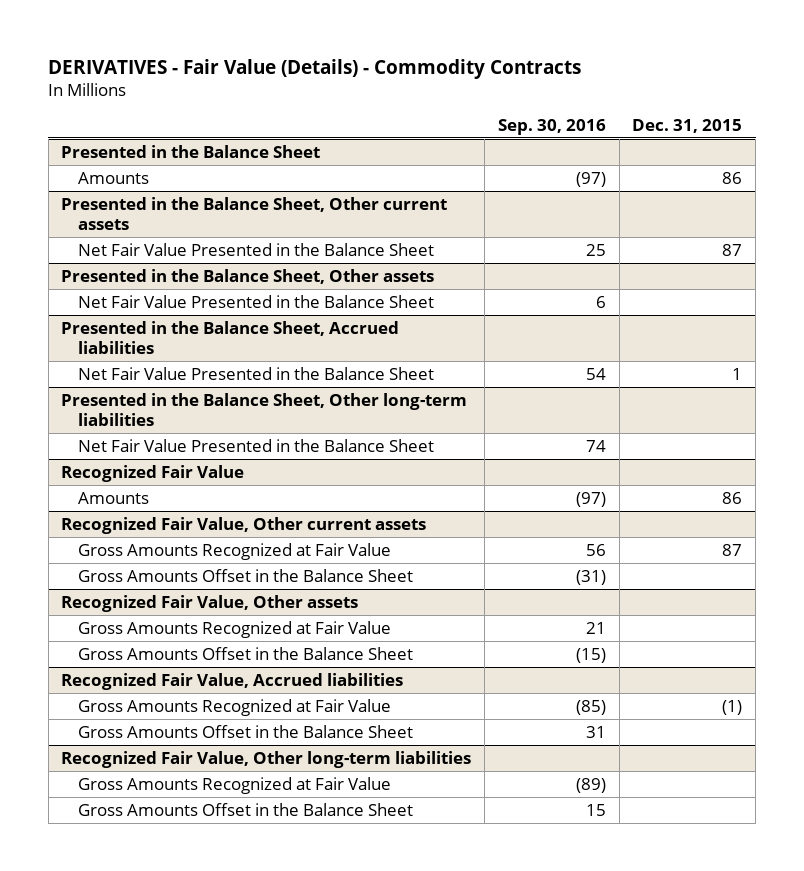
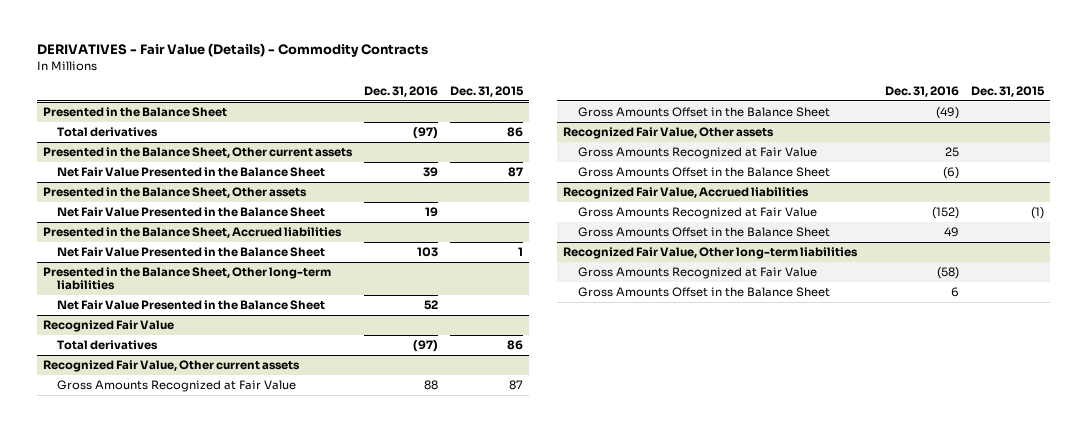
[497,118,606,135] Sep. 30, 2016 -> none
none -> [364,85,439,97] Dec. 31, 2016
[77,171,149,184] Amounts -> [57,126,159,137] Total derivatives
[77,491,149,504] Amounts -> [57,339,159,350] Total derivatives

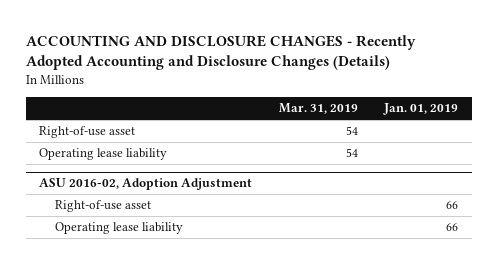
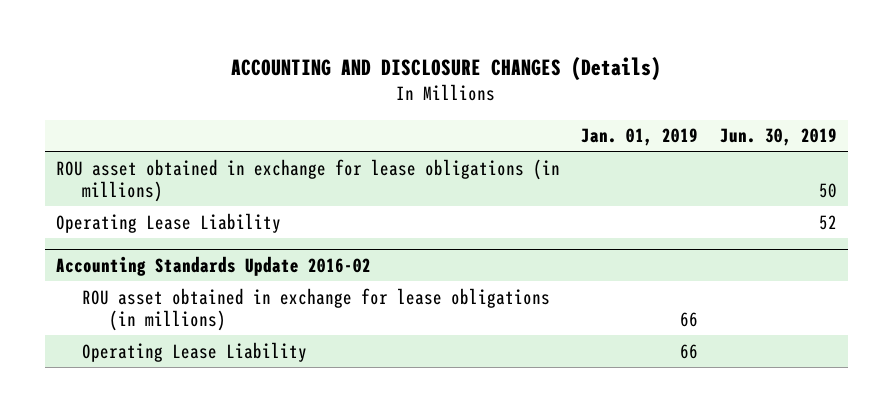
[25,35,416,71] ACCOUNTING AND DISCLOSURE CHANGES - Recently Adopted Accounting and Disclosure Changes (Details) -> [231,56,662,81] ACCOUNTING AND DISCLOSURE CHANGES (Details)
[278,103,358,115] Mar. 31, 2019 -> none
none -> [719,128,837,147] Jun. 30, 2019
[39,178,253,191] ASU 2016-02, Adoption Adjustment -> none
[54,200,151,213] Right-of-use asset -> none
[54,222,183,235] Operating lease liability -> none
[39,126,136,139] Right-of-use asset -> [55,158,560,202] ROU asset obtained in exchange for lease obligations (in millions)
[39,148,168,161] Operating lease liability -> [55,212,281,233] Operating Lease Liability
none -> [55,255,371,276] Accounting Standards Update 2016-02
none -> [82,287,551,331] ROU asset obtained in exchange for lease obligations (in millions)
none -> [82,341,308,362] Operating Lease Liability

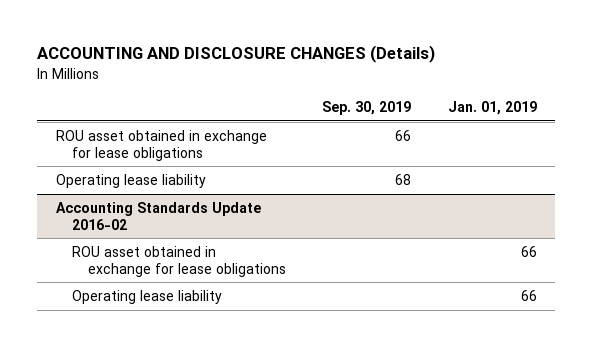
[719,128,837,147] Jun. 30, 2019 -> none
none -> [322,100,412,115] Sep. 30, 2019
[55,158,560,202] ROU asset obtained in exchange for lease obligations (in millions) -> [55,129,267,161] ROU asset obtained in exchange for lease obligations
[55,212,281,233] Operating Lease Liability -> [55,173,206,188] Operating lease liability
[82,287,551,331] ROU asset obtained in exchange for lease obligations (in millions) -> [71,245,286,277] ROU asset obtained in exchange for lease obligations
[82,341,308,362] Operating Lease Liability -> [71,289,222,304] Operating lease liability

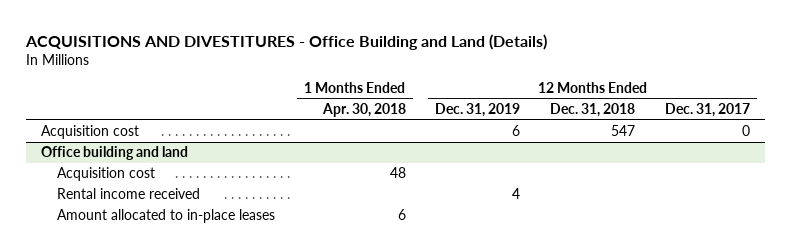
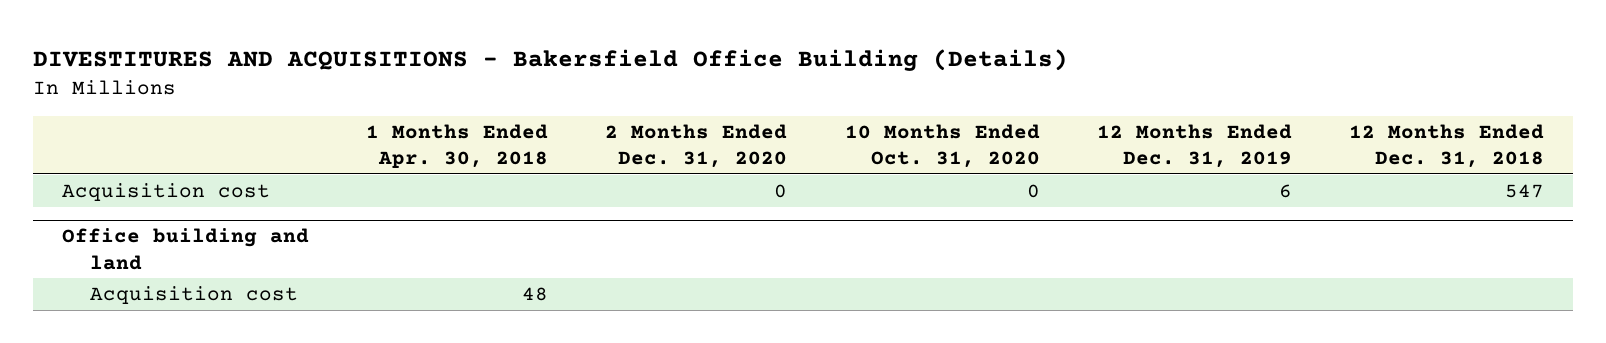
[24,33,547,50] ACQUISITIONS AND DIVESTITURES - Office Building and Land (Details) -> [32,48,1068,71] DIVESTITURES AND ACQUISITIONS - Bakersfield Office Building (Details)
[664,103,750,118] Dec. 31, 2017 -> none
none -> [605,123,788,169] 2 Months Ended Dec. 31, 2020
none -> [844,123,1040,169] 10 Months Ended Oct. 31, 2020
[56,188,200,200] Rental income received -> none
[56,209,275,224] Amount allocated to in-place leases -> none

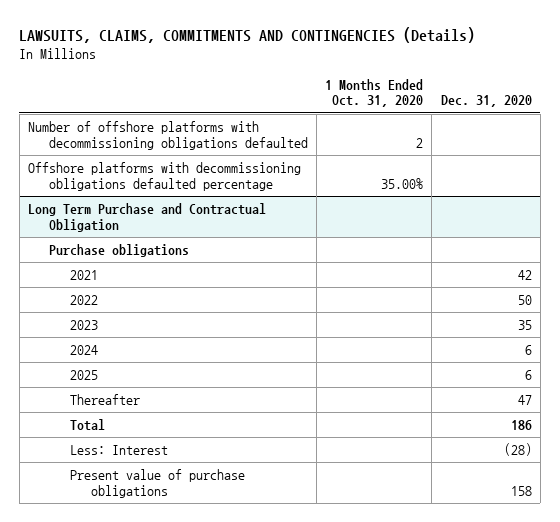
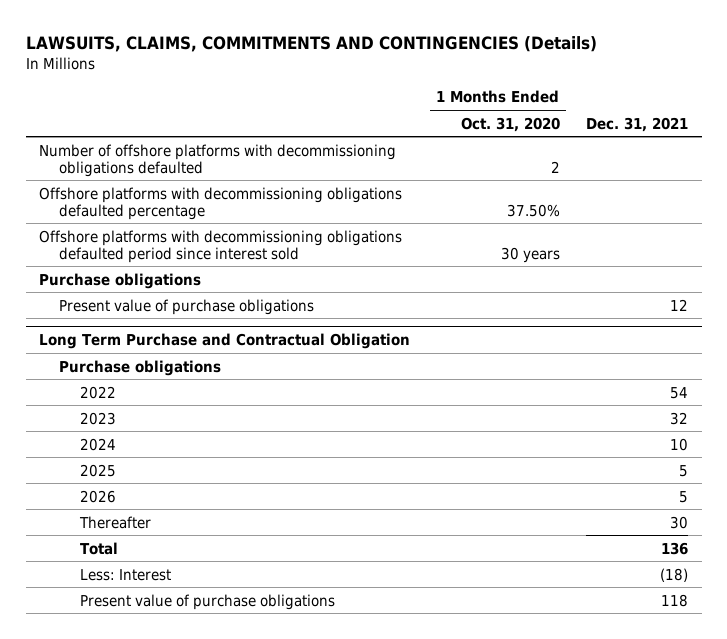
[440,95,532,108] Dec. 31, 2020 -> none
none -> [586,116,689,132] Dec. 31, 2021
[381,177,424,189] 35.00% -> [506,203,560,217] 37.50%
none -> [39,229,403,263] Offshore platforms with decommissioning obligations defaulted period since interest sold
none -> [39,272,202,289] Purchase obligations
none -> [59,298,315,315] Present value of purchase obligations
[69,269,98,280] 2021 -> none
none -> [79,489,116,503] 2026

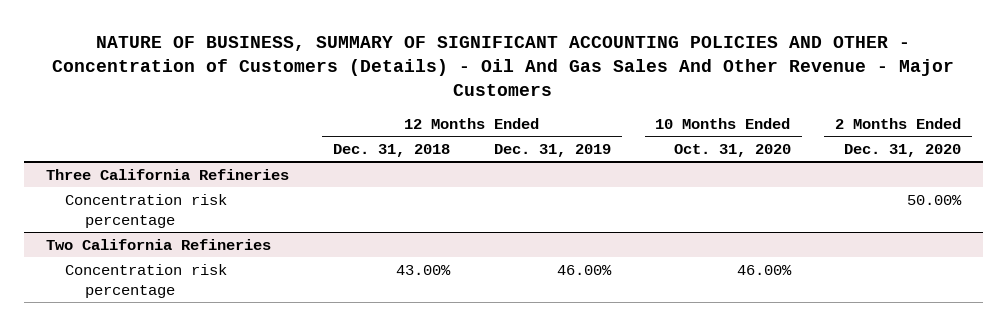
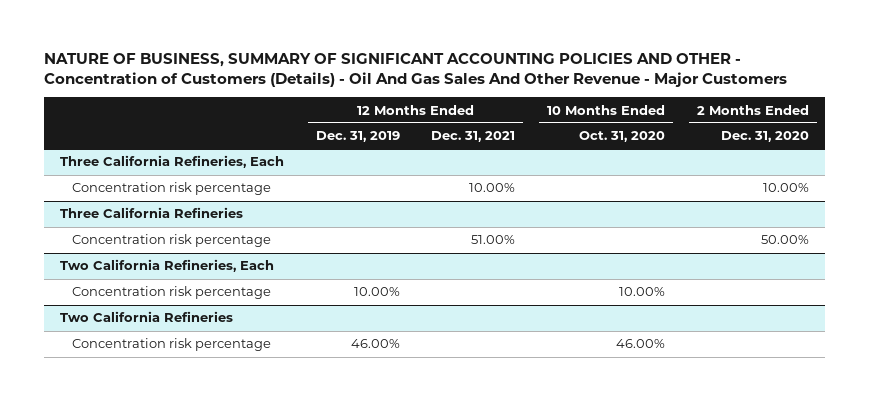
[333,144,451,158] Dec. 31, 2018 -> none
none -> [431,131,516,143] Dec. 31, 2021
none -> [59,155,284,169] Three California Refineries, Each
none -> [72,182,272,196] Concentration risk percentage
none -> [59,259,274,273] Two California Refineries, Each
none -> [72,286,272,300] Concentration risk percentage

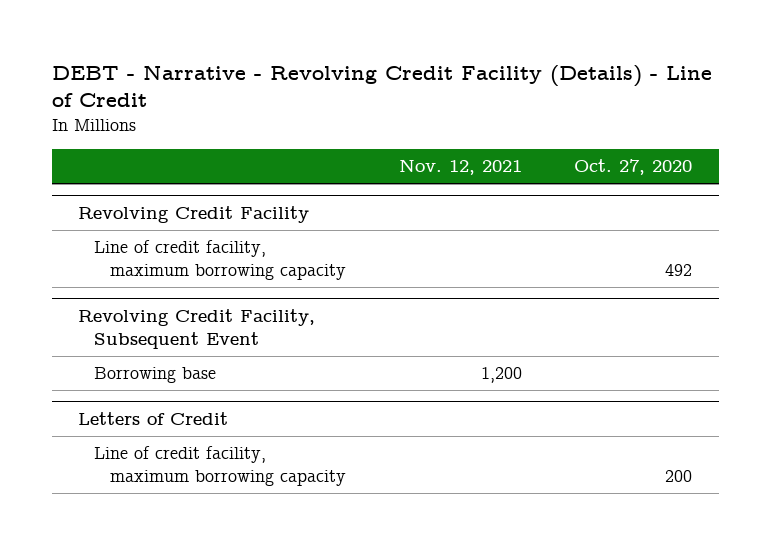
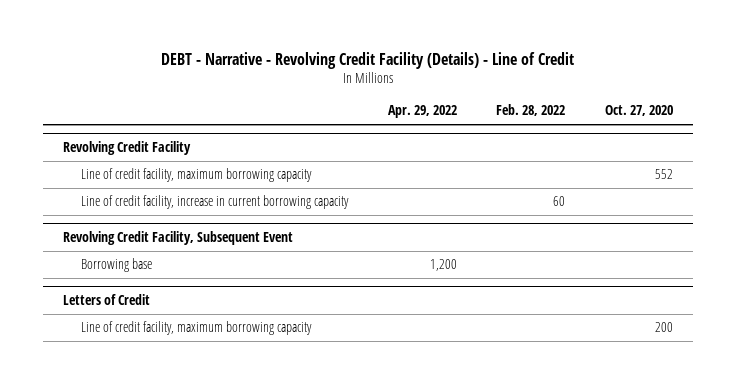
[398,159,522,176] Nov. 12, 2021 -> none
none -> [387,105,457,119] Apr. 29, 2022
none -> [496,104,566,117] Feb. 28, 2022
[665,264,693,277] 492 -> [654,169,673,180] 552
none -> [81,195,350,210] Line of credit facility, increase in current borrowing capacity

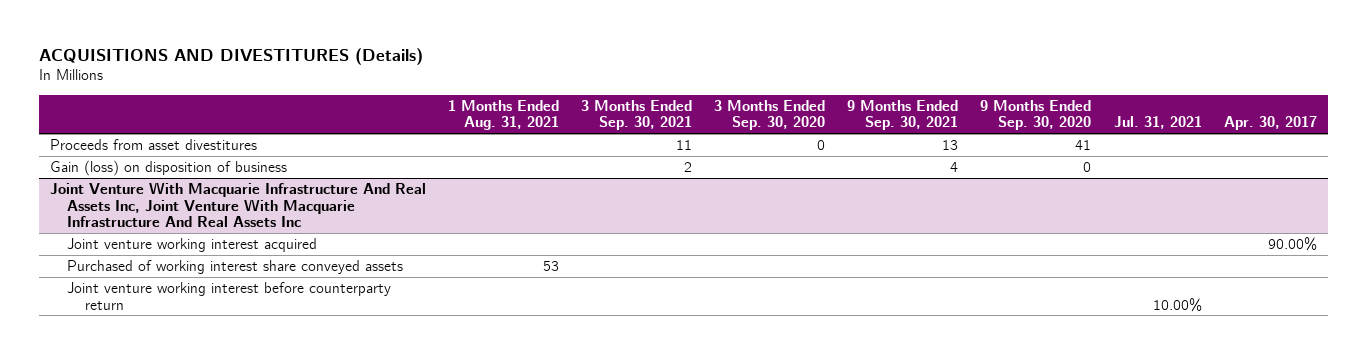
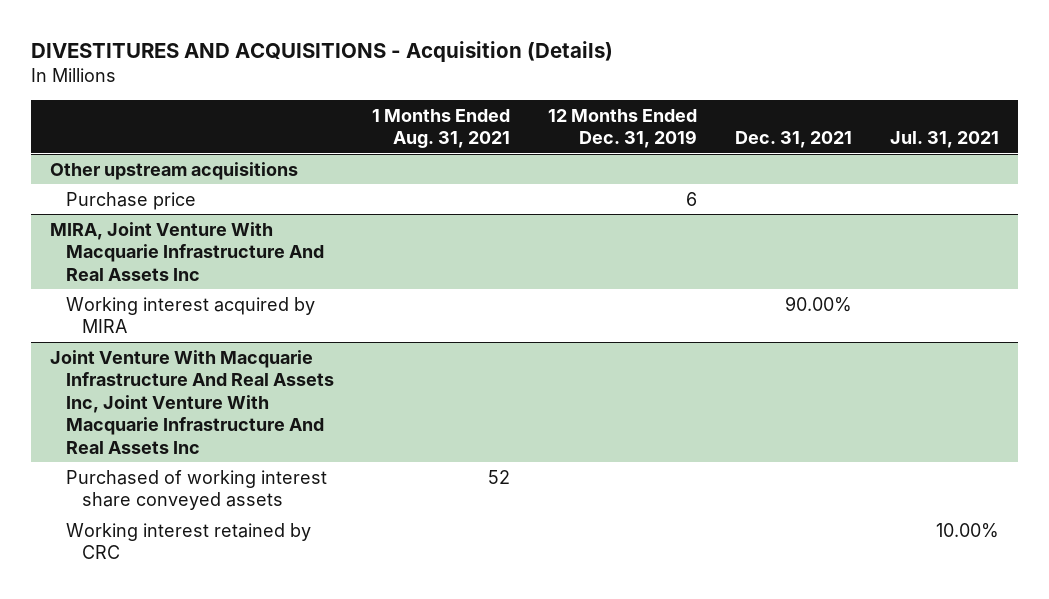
[38,48,423,66] ACQUISITIONS AND DIVESTITURES (Details) -> [30,41,613,63] DIVESTITURES AND ACQUISITIONS - Acquisition (Details)
[581,99,693,131] 3 Months Ended Sep. 30, 2021 -> none
[714,99,826,131] 3 Months Ended Sep. 30, 2020 -> none
[847,99,959,131] 9 Months Ended Sep. 30, 2021 -> none
[980,99,1092,131] 9 Months Ended Sep. 30, 2020 -> none
[1223,116,1317,131] Apr. 30, 2017 -> none
none -> [548,108,698,149] 12 Months Ended Dec. 31, 2019
none -> [734,131,852,149] Dec. 31, 2021
[49,138,257,150] Proceeds from asset divestitures -> none
[49,159,287,176] Gain (loss) on disposition of business -> none
none -> [49,161,298,180] Other upstream acquisitions
none -> [66,191,197,210] Purchase price
none -> [49,221,325,281] MIRA, Joint Venture With Macquarie Infrastructure And Real Assets Inc
none -> [66,296,316,334] Working interest acquired by MIRA
[67,237,318,252] Joint venture working interest acquired -> none
[543,260,560,271] 53 -> [488,469,511,484] 52
[67,281,392,310] Joint venture working interest before counterparty return -> [66,522,312,560] Working interest retained by CRC

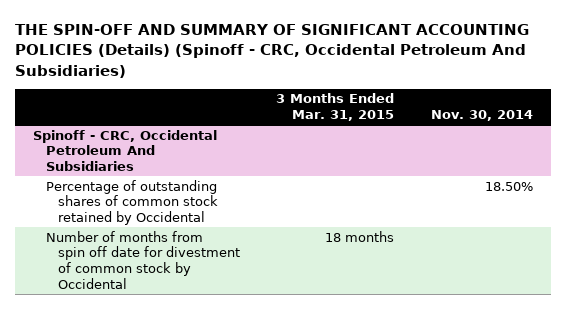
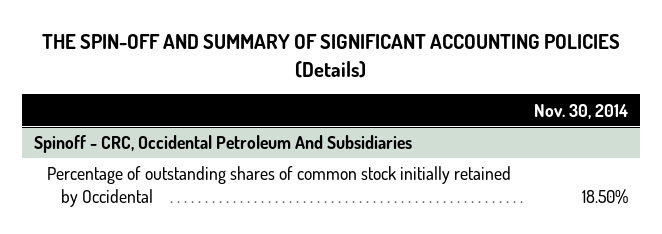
[14,24,529,78] THE SPIN-OFF AND SUMMARY OF SIGNIFICANT ACCOUNTING POLICIES (Details) (Spinoff - CRC, Occidental Petroleum And Subsidiaries) -> [41,34,620,78] THE SPIN-OFF AND SUMMARY OF SIGNIFICANT ACCOUNTING POLICIES (Details)
[276,93,395,122] 3 Months Ended Mar. 31, 2015 -> none
[45,230,240,289] Number of months from spin off date for divestment of common stock by Occidental -> none
[45,179,218,226] Percentage of outstanding shares of common stock retained by Occidental -> [47,166,512,207] Percentage of outstanding shares of common stock initially retained by Occidental

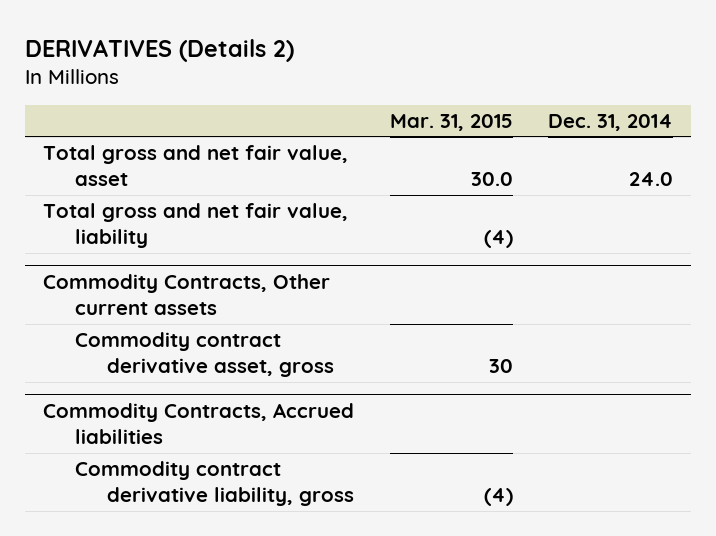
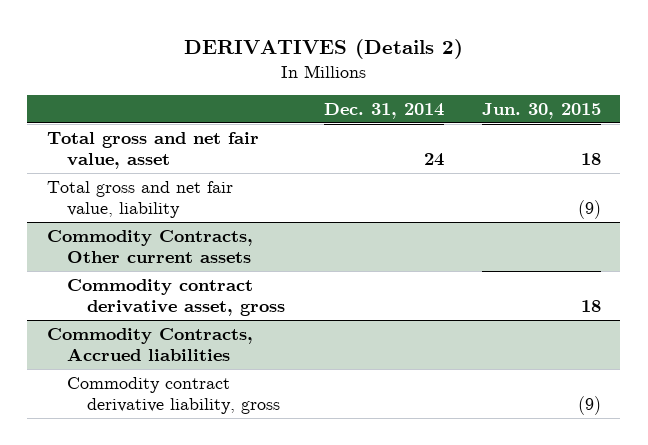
[389,113,513,131] Mar. 31, 2015 -> none
none -> [482,102,602,119] Jun. 30, 2015
[629,172,674,187] 24.0 -> [423,153,444,167] 24

